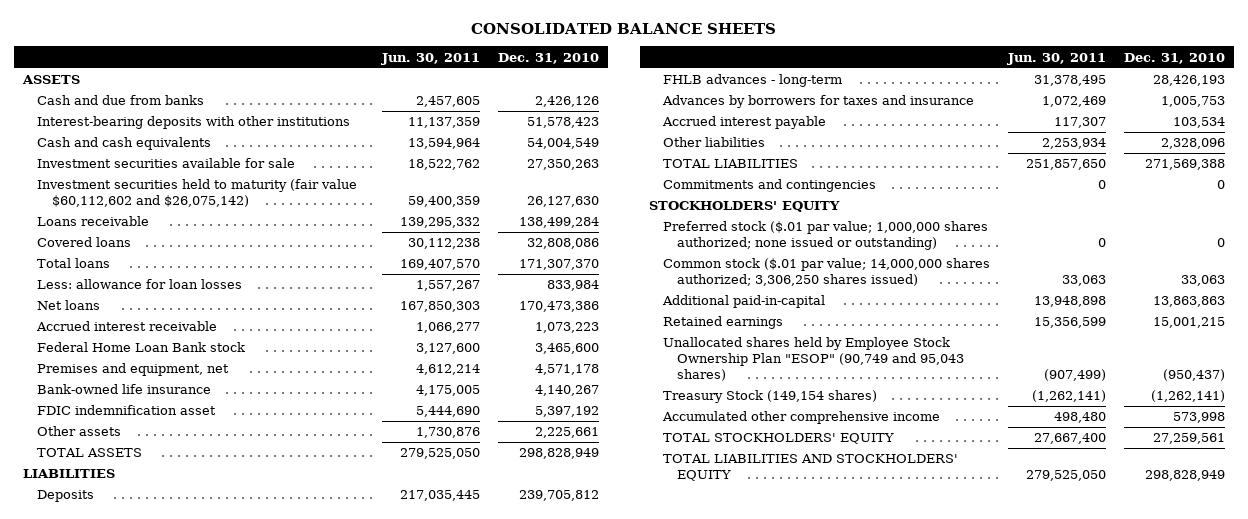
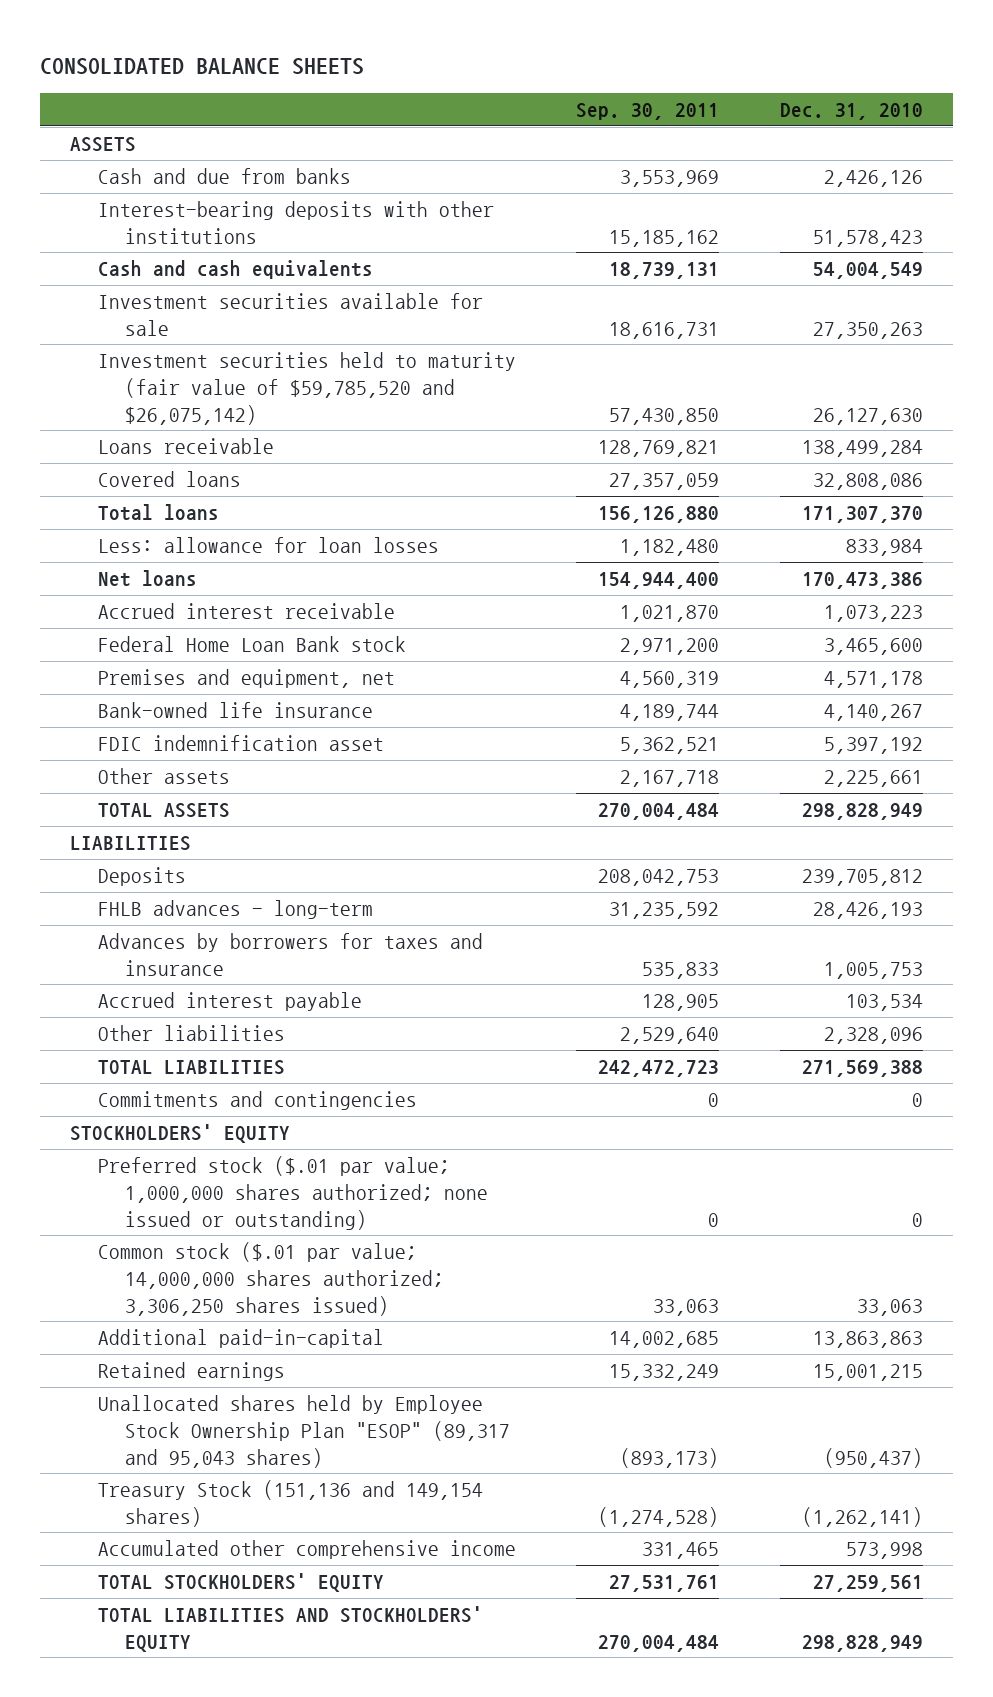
[381,52,481,65] Jun. 30, 2011 -> none
none -> [576,103,720,121] Sep. 30, 2011
[37,179,358,207] Investment securities held to maturity (fair value $60,112,602 and $26,075,142) -> [97,351,516,425] Investment securities held to maturity (fair value of $59,785,520 and $26,075,142)
[663,337,965,381] Unallocated shares held by Employee Stock Ownership Plan "ESOP" (90,749 and 95,043 shares) -> [97,1394,511,1468] Unallocated shares held by Employee Stock Ownership Plan "ESOP" (89,317 and 95,043 shares)
[663,390,878,404] Treasury Stock (149,154 shares) -> [97,1479,483,1527] Treasury Stock (151,136 and 149,154 shares)

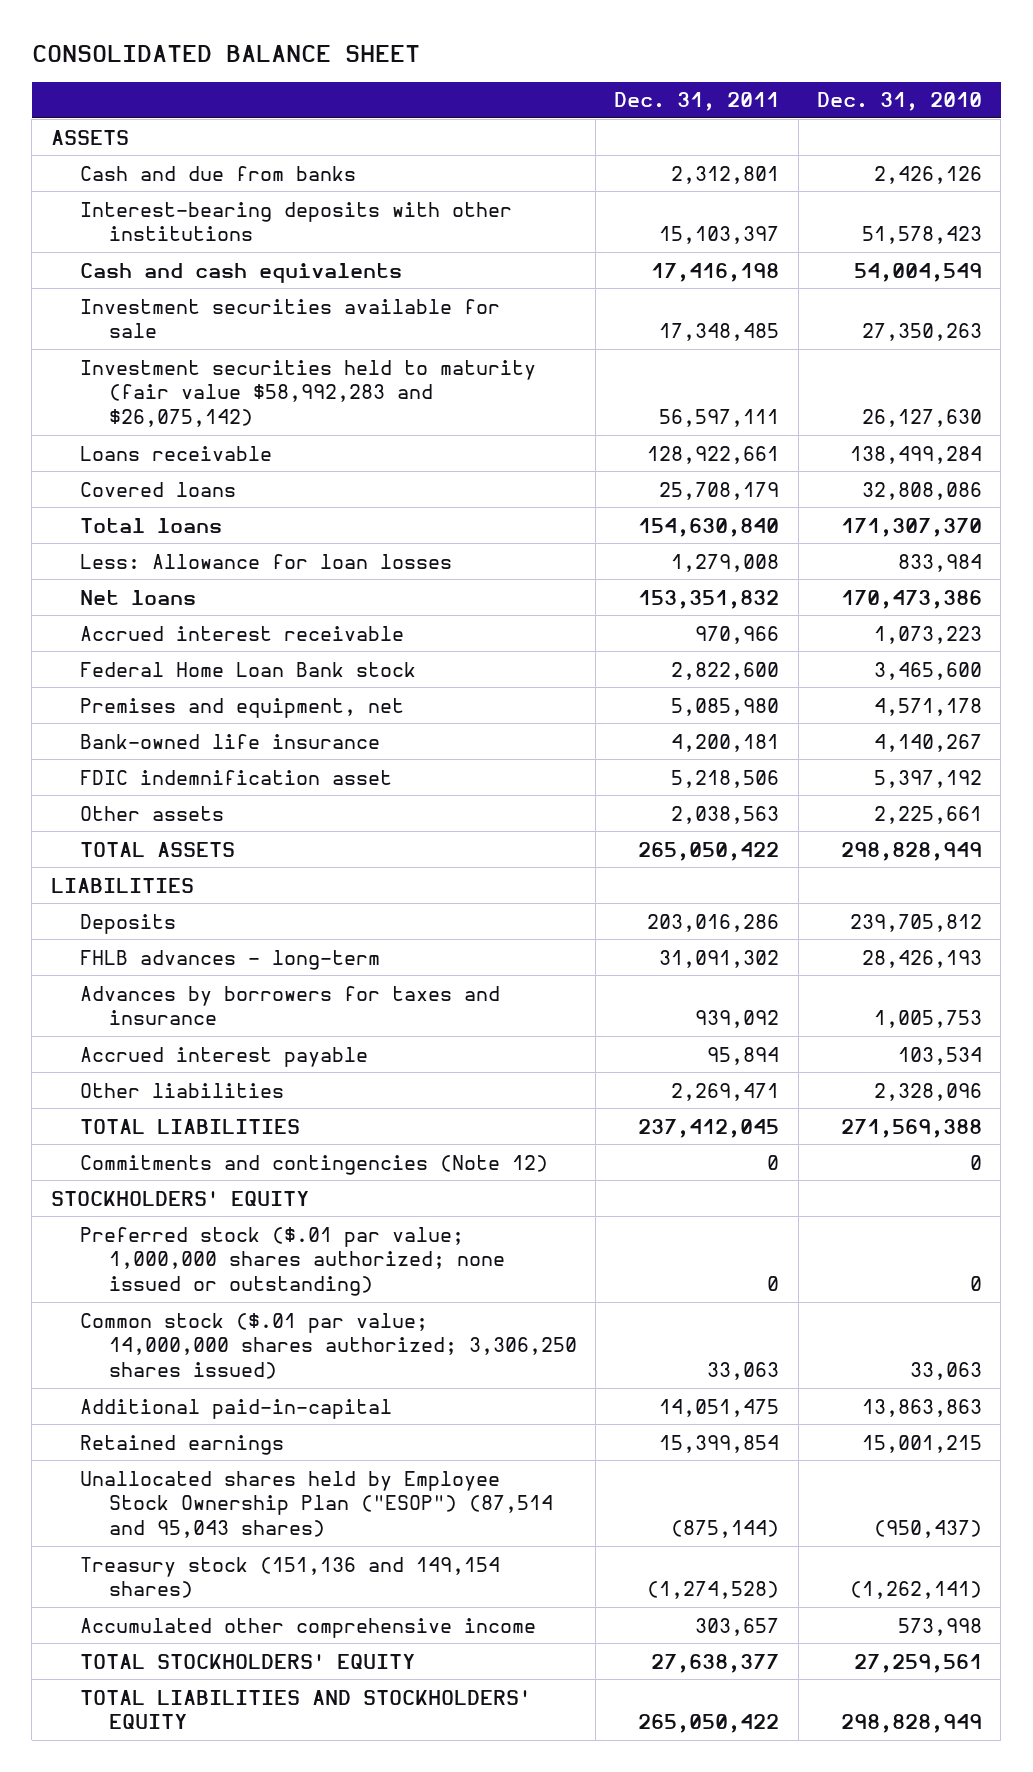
[40,57,365,75] CONSOLIDATED BALANCE SHEETS -> [31,45,420,63] CONSOLIDATED BALANCE SHEET
[576,103,720,121] Sep. 30, 2011 -> none
none -> [614,92,780,112] Dec. 31, 2011
[97,351,516,425] Investment securities held to maturity (fair value of $59,785,520 and $26,075,142) -> [79,359,536,428] Investment securities held to maturity (fair value $58,992,283 and $26,075,142)
[97,536,439,553] Less: allowance for loan losses -> [79,553,452,569] Less: Allowance for loan losses
[97,1090,417,1110] Commitments and contingencies -> [79,1154,548,1175] Commitments and contingencies (Note 12)
[97,1394,511,1468] Unallocated shares held by Employee Stock Ownership Plan "ESOP" (89,317 and 95,043 shares) -> [79,1470,553,1539] Unallocated shares held by Employee Stock Ownership Plan ("ESOP") (87,514 and 95,043 shares)
[97,1479,483,1527] Treasury Stock (151,136 and 149,154 shares) -> [79,1556,500,1599] Treasury stock (151,136 and 149,154 shares)

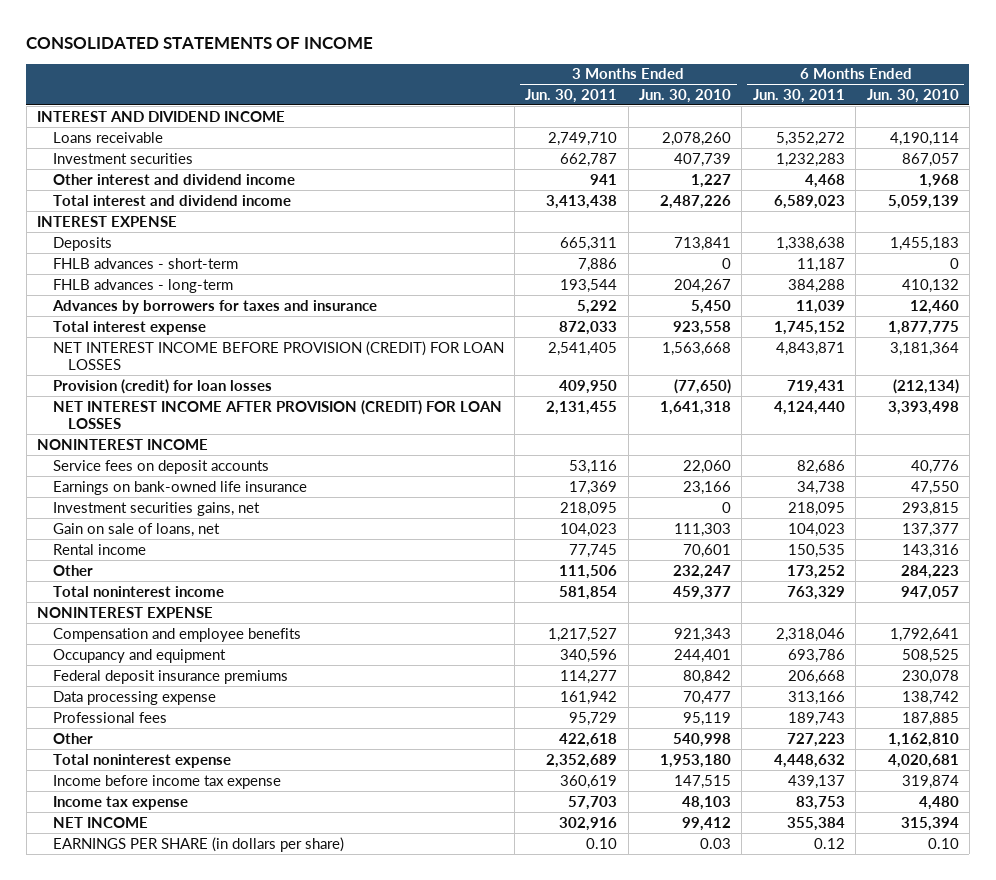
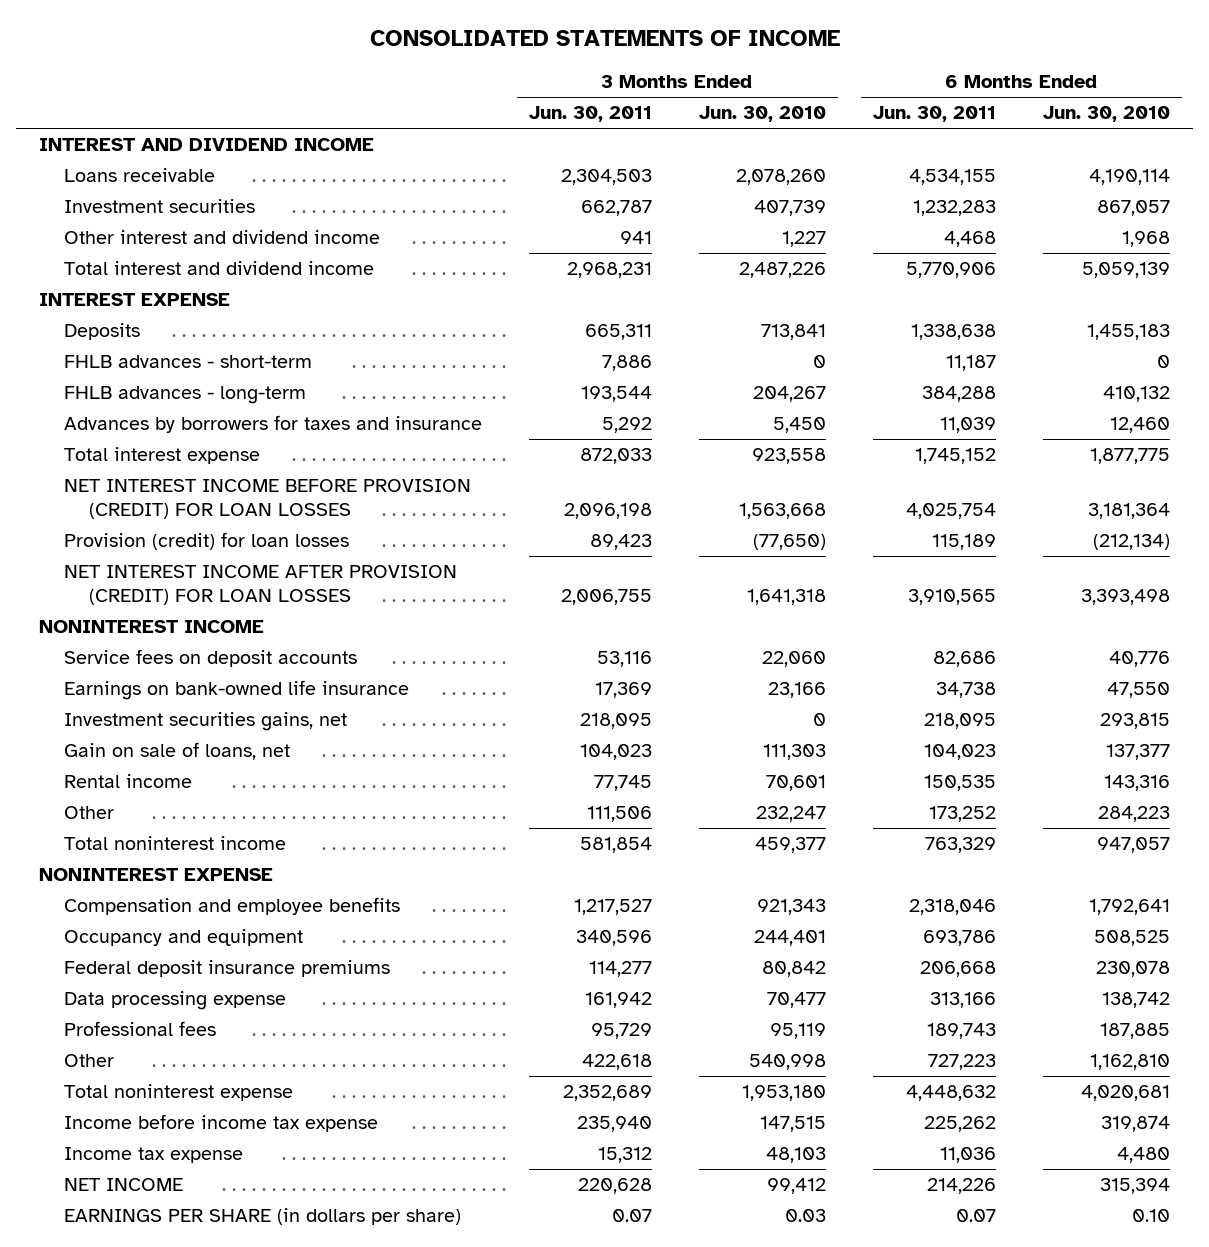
[548,131,618,146] 2,749,710 -> [561,169,653,186] 2,304,503
[775,131,845,146] 5,352,272 -> [908,169,996,186] 4,534,155
[546,194,618,209] 3,413,438 -> [567,262,653,279] 2,968,231
[773,194,845,209] 6,589,023 -> [905,262,996,279] 5,770,906
[548,341,618,356] 2,541,405 -> [564,503,653,520] 2,096,198
[775,341,845,356] 4,843,871 -> [905,503,996,520] 4,025,754
[559,379,618,394] 409,950 -> [590,534,653,551] 89,423
[786,379,845,394] 719,431 -> [931,534,996,551] 115,189
[546,400,618,415] 2,131,455 -> [561,589,653,606] 2,006,755
[773,400,845,415] 4,124,440 -> [907,589,996,606] 3,910,565
[560,774,618,789] 360,619 -> [577,1116,653,1133] 235,940
[787,774,845,789] 439,137 -> [923,1116,996,1133] 225,262
[568,795,618,810] 57,703 -> [598,1147,653,1164] 15,312
[795,795,845,810] 83,753 -> [939,1147,996,1164] 11,036
[559,816,618,831] 302,916 -> [578,1178,653,1195] 220,628
[786,816,845,831] 355,384 -> [926,1178,996,1195] 214,226
[586,837,618,849] 0.10 -> [612,1209,653,1223] 0.07
[813,837,845,849] 0.12 -> [955,1209,996,1223] 0.07

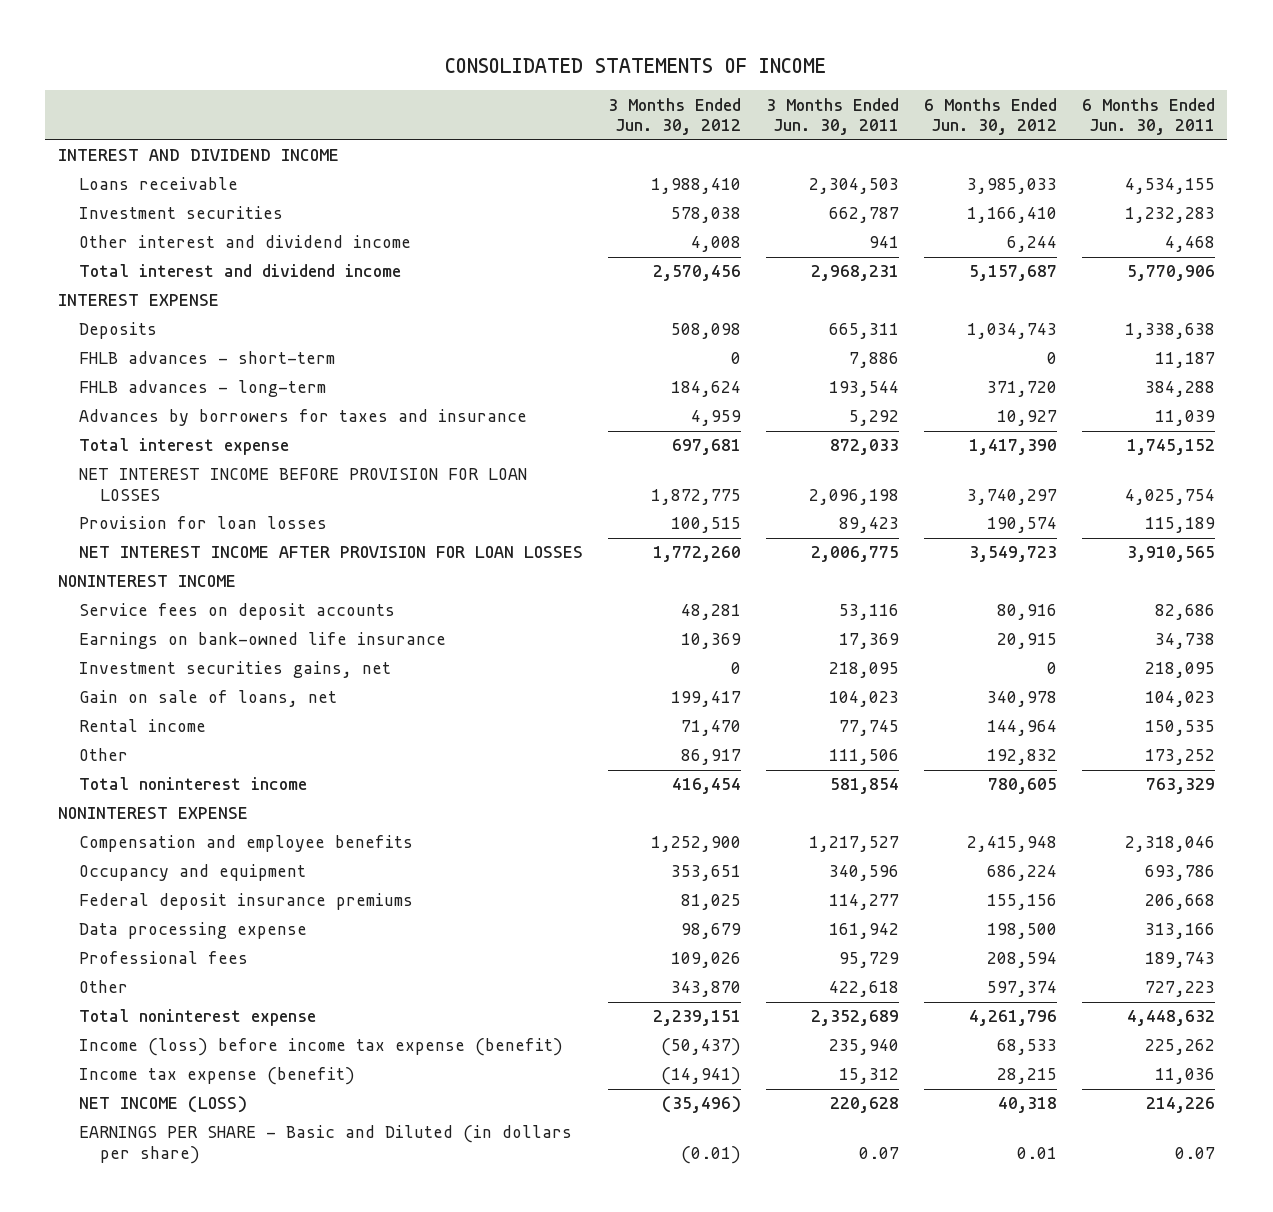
[698,106,826,123] Jun. 30, 2010 -> none
[1042,106,1170,123] Jun. 30, 2010 -> none
none -> [607,97,741,136] 3 Months Ended Jun. 30, 2012
none -> [923,97,1057,136] 6 Months Ended Jun. 30, 2012
[64,479,472,520] NET INTEREST INCOME BEFORE PROVISION (CREDIT) FOR LOAN LOSSES -> [78,468,527,502] NET INTEREST INCOME BEFORE PROVISION FOR LOAN LOSSES
[64,532,350,551] Provision (credit) for loan losses -> [78,516,327,530] Provision for loan losses
[64,565,458,606] NET INTEREST INCOME AFTER PROVISION (CREDIT) FOR LOAN LOSSES -> [78,546,583,559] NET INTEREST INCOME AFTER PROVISION FOR LOAN LOSSES
[561,589,653,606] 2,006,755 -> [810,546,899,563] 2,006,775
[64,1114,379,1133] Income before income tax expense -> [78,1038,563,1057] Income (loss) before income tax expense (benefit)
[64,1147,244,1164] Income tax expense -> [78,1067,355,1086] Income tax expense (benefit)
[64,1178,184,1192] NET INCOME -> [78,1096,247,1114] NET INCOME (LOSS)
[64,1208,462,1226] EARNINGS PER SHARE (in dollars per share) -> [78,1125,572,1165] EARNINGS PER SHARE - Basic and Diluted (in dollars per share)

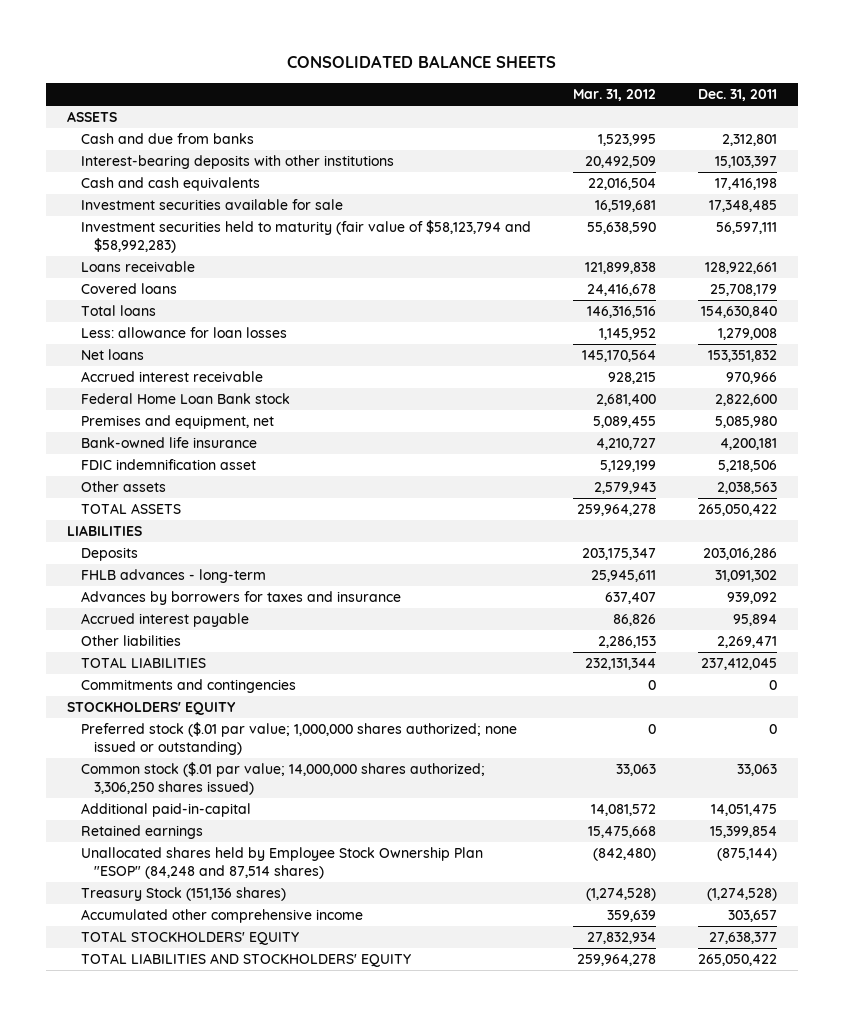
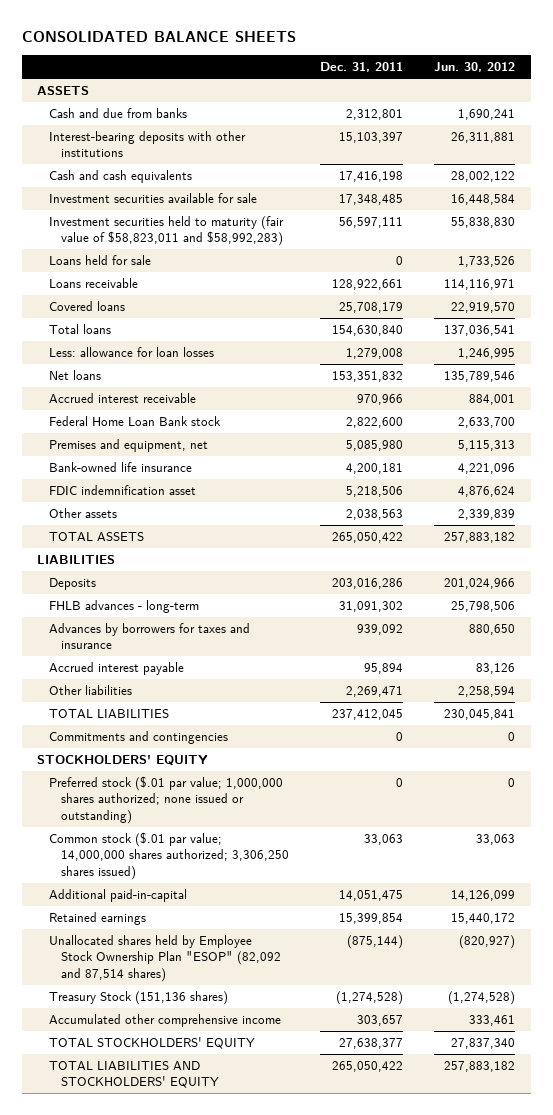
[572,89,656,102] Mar. 31, 2012 -> none
none -> [434,62,516,73] Jun. 30, 2012
[80,220,531,253] Investment securities held to maturity (fair value of $58,123,794 and $58,992,283) -> [48,216,284,247] Investment securities held to maturity (fair value of $58,823,011 and $58,992,283)
none -> [48,255,151,266] Loans held for sale
[80,847,483,879] Unallocated shares held by Employee Stock Ownership Plan "ESOP" (84,248 and 87,514 shares) -> [48,935,281,982] Unallocated shares held by Employee Stock Ownership Plan "ESOP" (82,092 and 87,514 shares)

